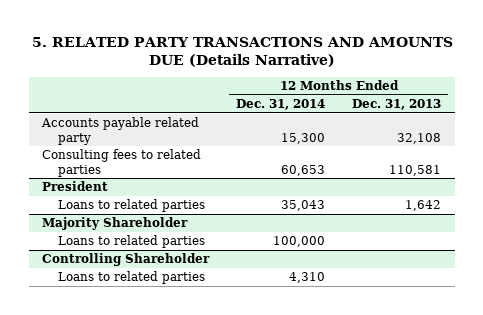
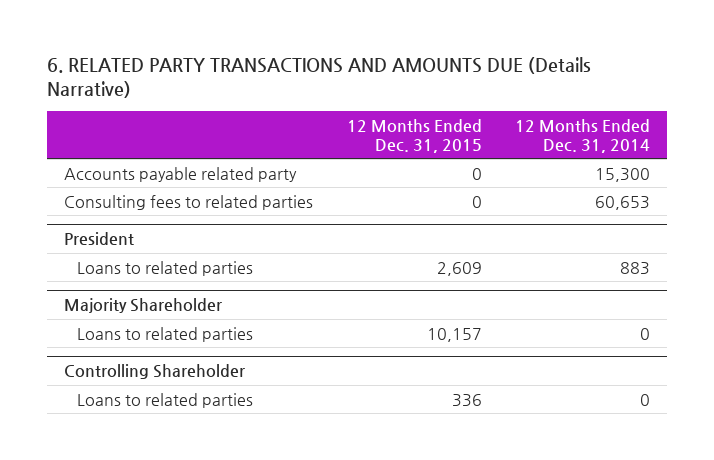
[31,36,453,68] 5. RELATED PARTY TRANSACTIONS AND AMOUNTS DUE (Details Narrative) -> [47,57,592,99] 6. RELATED PARTY TRANSACTIONS AND AMOUNTS DUE (Details Narrative)
[352,99,442,111] Dec. 31, 2013 -> none
none -> [346,118,482,153] 12 Months Ended Dec. 31, 2015
[281,200,326,212] 35,043 -> [620,261,651,275] 883
[273,236,326,248] 100,000 -> [640,327,651,340] 0
[289,272,326,284] 4,310 -> [640,393,651,406] 0

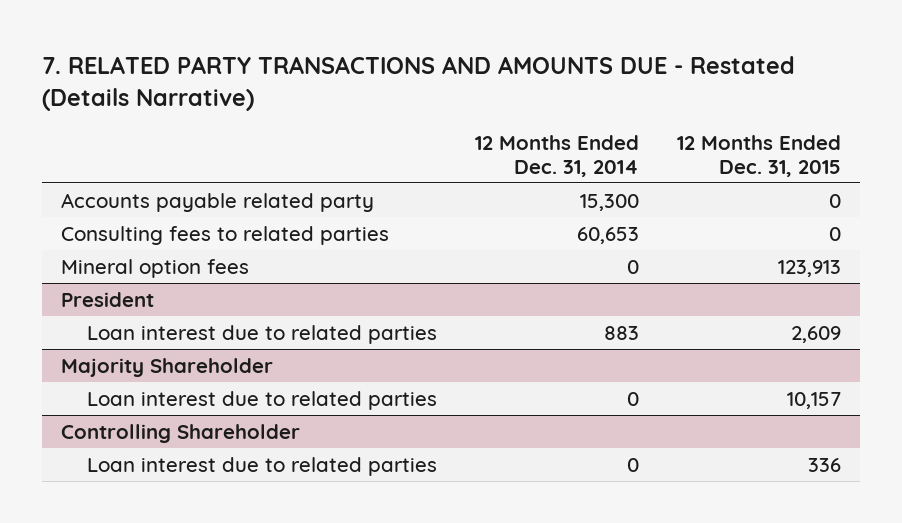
[47,57,592,99] 6. RELATED PARTY TRANSACTIONS AND AMOUNTS DUE (Details Narrative) -> [41,55,795,111] 7. RELATED PARTY TRANSACTIONS AND AMOUNTS DUE - Restated (Details Narrative)
none -> [60,258,249,278] Mineral option fees
[77,260,254,276] Loans to related parties -> [86,324,437,344] Loan interest due to related parties
[77,326,254,342] Loans to related parties -> [86,390,437,410] Loan interest due to related parties
[77,392,254,408] Loans to related parties -> [86,456,437,476] Loan interest due to related parties

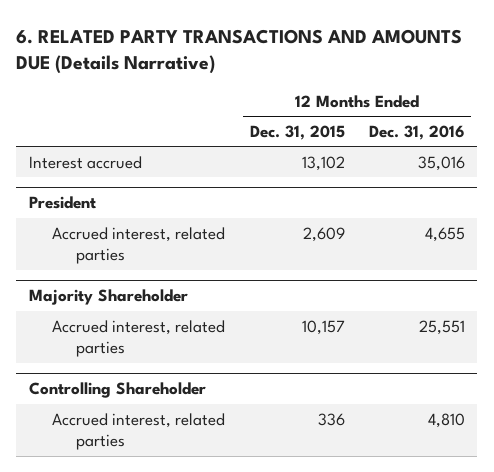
[41,55,795,111] 7. RELATED PARTY TRANSACTIONS AND AMOUNTS DUE - Restated (Details Narrative) -> [16,28,463,75] 6. RELATED PARTY TRANSACTIONS AND AMOUNTS DUE (Details Narrative)
[474,134,639,177] 12 Months Ended Dec. 31, 2014 -> none
none -> [368,124,465,140] Dec. 31, 2016
[60,192,374,212] Accounts payable related party -> none
[60,225,389,245] Consulting fees to related parties -> none
[60,258,249,278] Mineral option fees -> none
none -> [28,155,142,169] Interest accrued
[86,324,437,344] Loan interest due to related parties -> [52,226,226,265] Accrued interest, related parties
[86,390,437,410] Loan interest due to related parties -> [52,319,226,358] Accrued interest, related parties
[86,456,437,476] Loan interest due to related parties -> [52,412,226,451] Accrued interest, related parties

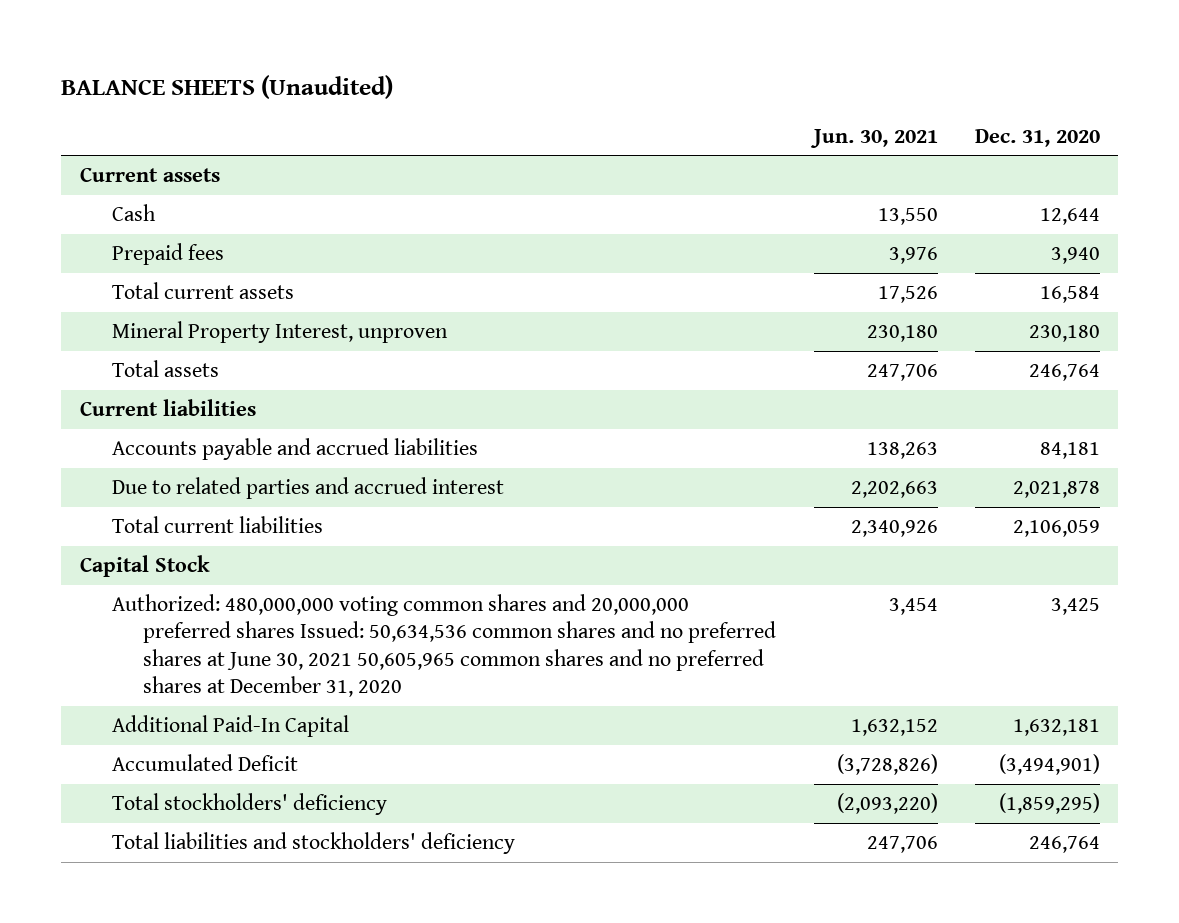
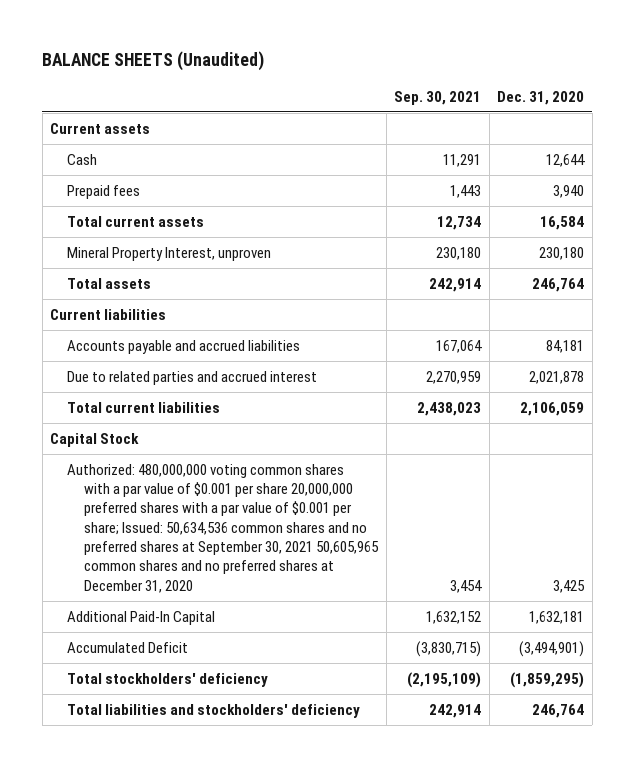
[809,128,938,148] Jun. 30, 2021 -> none
none -> [394,90,482,105] Sep. 30, 2021
[111,594,777,697] Authorized: 480,000,000 voting common shares and 20,000,000 preferred shares Issued: 50,634,536 common shares and no preferred shares at June 30, 2021 50,605,965 common shares and no preferred shares at December 31, 2020 -> [67,463,380,593] Authorized: 480,000,000 voting common shares with a par value of $0.001 per share 20,000,000 preferred shares with a par value of $0.001 per share; Issued: 50,634,536 common shares and no preferred shares at September 30, 2021 50,605,965 common shares and no preferred shares at December 31, 2020

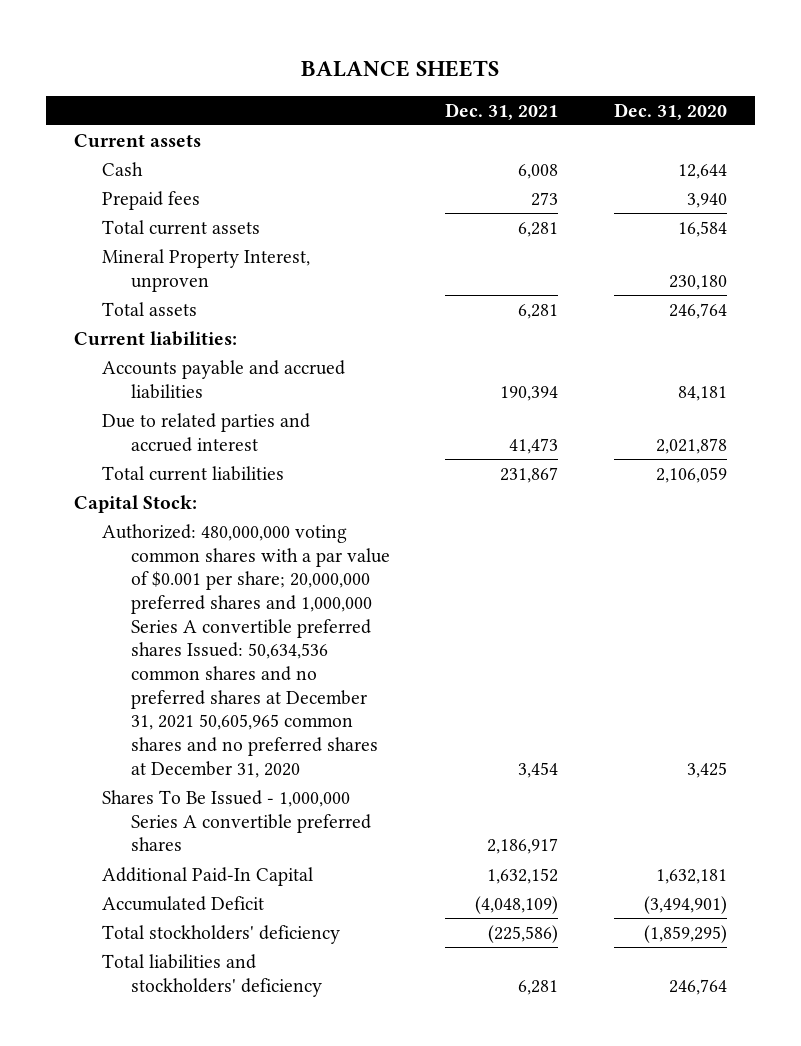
[42,50,265,71] BALANCE SHEETS (Unaudited) -> [301,59,500,77] BALANCE SHEETS
[394,90,482,105] Sep. 30, 2021 -> none
none -> [445,102,559,120] Dec. 31, 2021
[50,308,167,320] Current liabilities -> [73,330,237,346] Current liabilities:
[50,432,140,447] Capital Stock -> [73,494,197,513] Capital Stock:
[67,463,380,593] Authorized: 480,000,000 voting common shares with a par value of $0.001 per share 20,000,000 preferred shares with a par value of $0.001 per share; Issued: 50,634,536 common shares and no preferred shares at September 30, 2021 50,605,965 common shares and no preferred shares at December 31, 2020 -> [102,523,390,778] Authorized: 480,000,000 voting common shares with a par value of $0.001 per share; 20,000,000 preferred shares and 1,000,000 Series A convertible preferred shares Issued: 50,634,536 common shares and no preferred shares at December 31, 2021 50,605,965 common shares and no preferred shares at December 31, 2020
none -> [102,789,371,852] Shares To Be Issued - 1,000,000 Series A convertible preferred shares

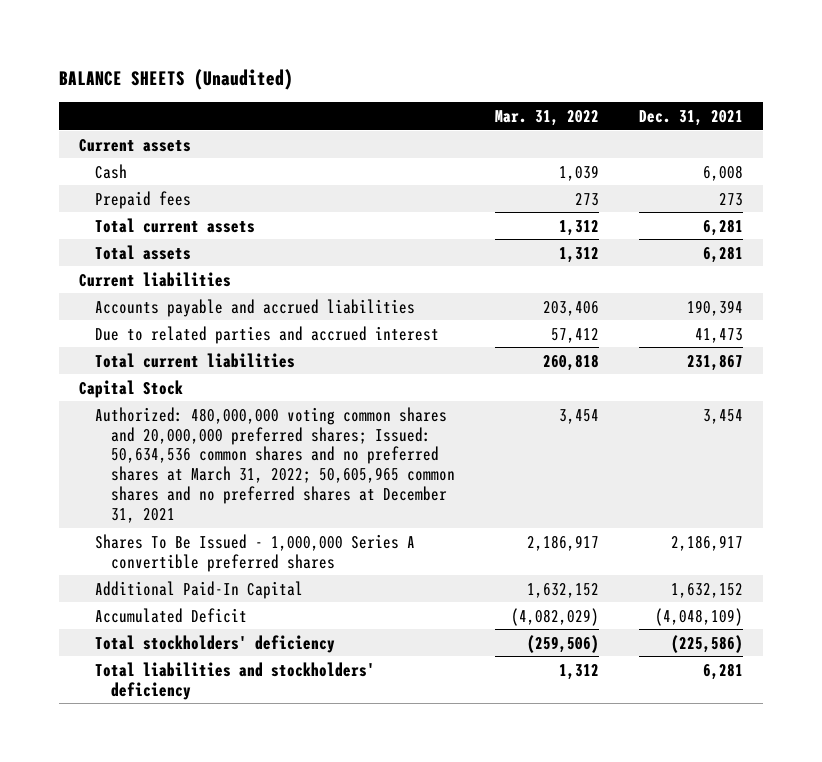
[301,59,500,77] BALANCE SHEETS -> [58,69,293,91] BALANCE SHEETS (Unaudited)
[614,102,728,120] Dec. 31, 2020 -> none
none -> [495,110,600,127] Mar. 31, 2022
[102,248,311,292] Mineral Property Interest, unproven -> none
[73,330,237,346] Current liabilities: -> [78,271,231,287] Current liabilities
[73,494,197,513] Capital Stock: -> [78,379,183,398] Capital Stock
[102,523,390,778] Authorized: 480,000,000 voting common shares with a par value of $0.001 per share; 20,000,000 preferred shares and 1,000,000 Series A convertible preferred shares Issued: 50,634,536 common shares and no preferred shares at December 31, 2021 50,605,965 common shares and no preferred shares at December 31, 2020 -> [95,406,456,523] Authorized: 480,000,000 voting common shares and 20,000,000 preferred shares; Issued: 50,634,536 common shares and no preferred shares at March 31, 2022; 50,605,965 common shares and no preferred shares at December 31, 2021

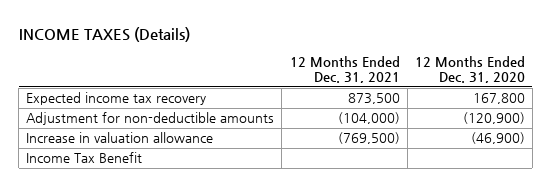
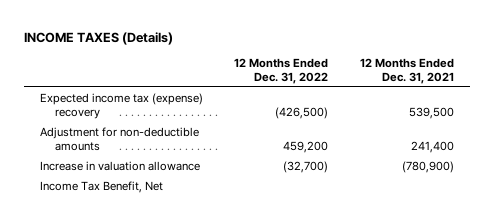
[414,56,525,84] 12 Months Ended Dec. 31, 2020 -> none
none -> [234,58,329,84] 12 Months Ended Dec. 31, 2022
[26,92,207,106] Expected income tax recovery -> [39,93,203,119] Expected income tax (expense) recovery
[347,93,400,105] 873,500 -> [409,106,455,119] 539,500
[337,112,400,125] (104,000) -> [411,140,455,153] 241,400
[337,132,400,145] (769,500) -> [402,161,455,174] (780,900)
[26,152,143,164] Income Tax Benefit -> [39,181,163,194] Income Tax Benefit, Net

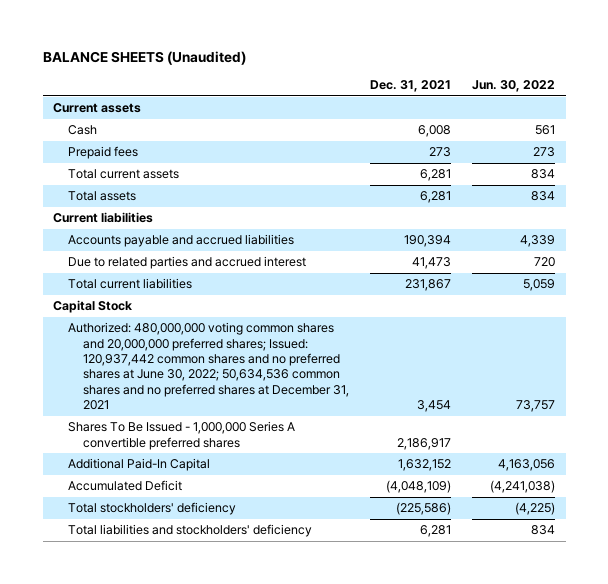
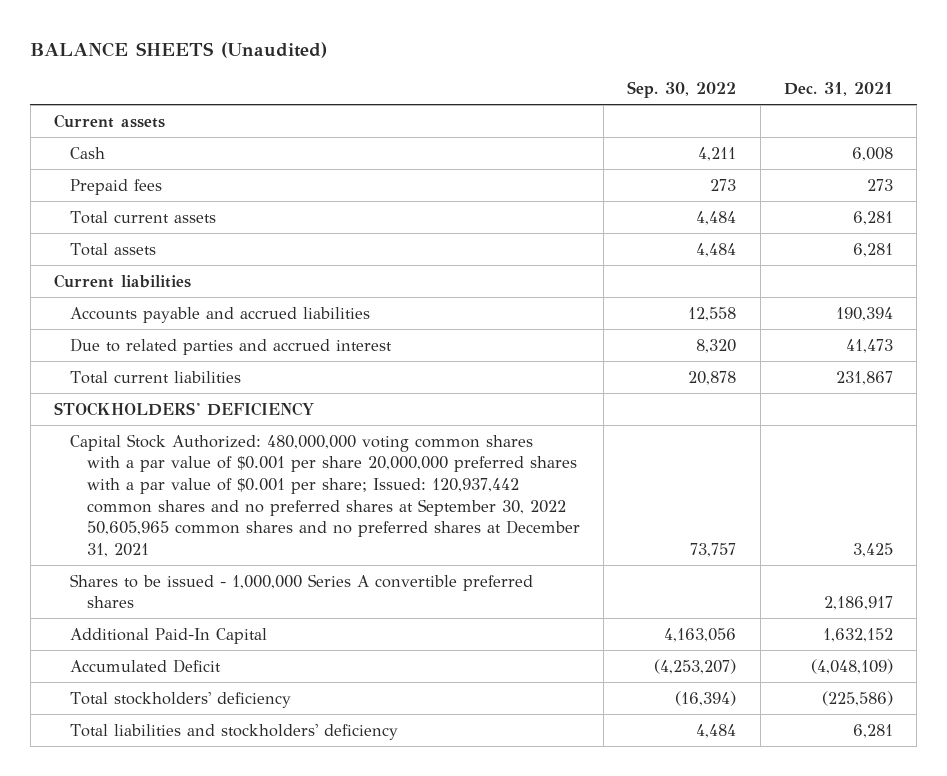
[472,80,556,93] Jun. 30, 2022 -> none
none -> [627,81,737,99] Sep. 30, 2022
[53,300,133,314] Capital Stock -> none
none -> [53,401,314,416] STOCKHOLDERS' DEFICIENCY
[68,322,350,411] Authorized: 480,000,000 voting common shares and 20,000,000 preferred shares; Issued: 120,937,442 common shares and no preferred shares at June 30, 2022; 50,634,536 common shares and no preferred shares at December 31, 2021 -> [70,433,580,557] Capital Stock Authorized: 480,000,000 voting common shares with a par value of $0.001 per share 20,000,000 preferred shares with a par value of $0.001 per share; Issued: 120,937,442 common shares and no preferred shares at September 30, 2022 50,605,965 common shares and no preferred shares at December 31, 2021
[417,400,452,413] 3,454 -> [852,542,893,557] 3,425
[68,421,296,450] Shares To Be Issued - 1,000,000 Series A convertible preferred shares -> [70,573,534,609] Shares to be issued - 1,000,000 Series A convertible preferred shares

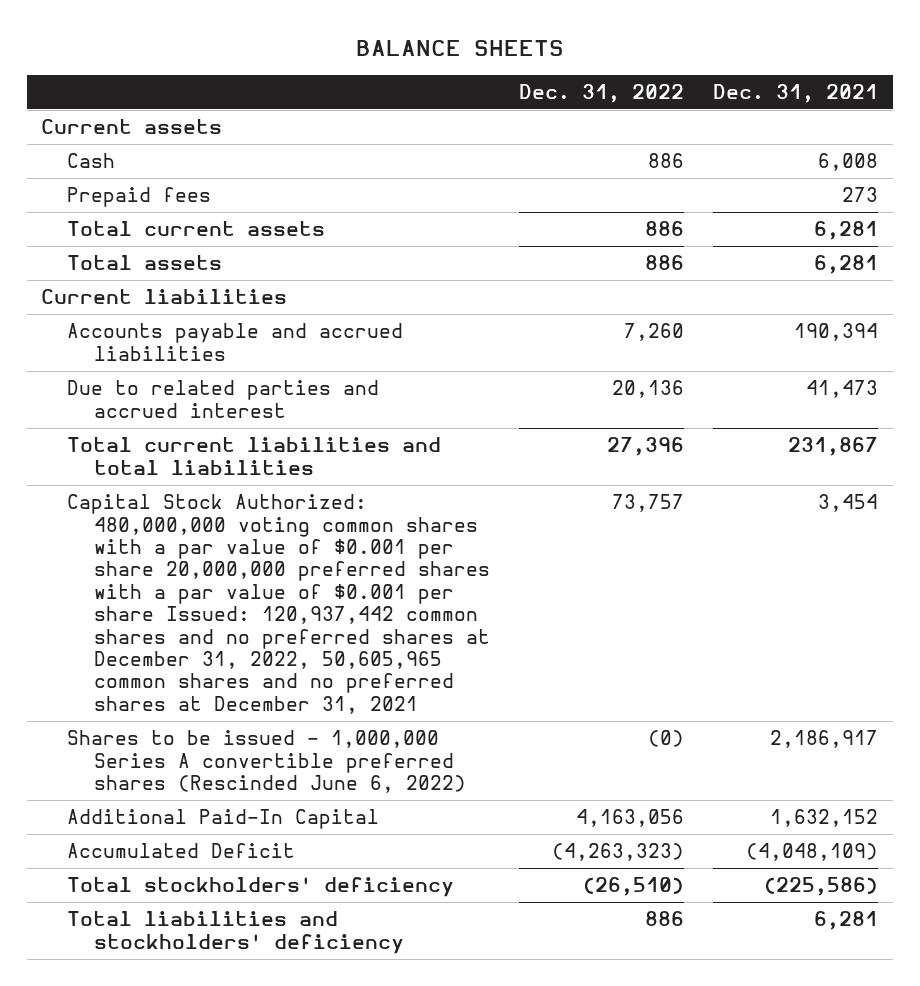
[30,42,328,59] BALANCE SHEETS (Unaudited) -> [355,39,564,56] BALANCE SHEETS
[627,81,737,99] Sep. 30, 2022 -> none
none -> [519,83,685,103] Dec. 31, 2022
[53,401,314,416] STOCKHOLDERS' DEFICIENCY -> none
[70,370,242,384] Total current liabilities -> [67,437,442,475] Total current liabilities and total liabilities
[70,433,580,557] Capital Stock Authorized: 480,000,000 voting common shares with a par value of $0.001 per share 20,000,000 preferred shares with a par value of $0.001 per share; Issued: 120,937,442 common shares and no preferred shares at September 30, 2022 50,605,965 common shares and no preferred shares at December 31, 2021 -> [67,494,490,714] Capital Stock Authorized: 480,000,000 voting common shares with a par value of $0.001 per share 20,000,000 preferred shares with a par value of $0.001 per share Issued: 120,937,442 common shares and no preferred shares at December 31, 2022, 50,605,965 common shares and no preferred shares at December 31, 2021
[852,542,893,557] 3,425 -> [818,494,879,513] 3,454
[70,573,534,609] Shares to be issued - 1,000,000 Series A convertible preferred shares -> [67,730,466,794] Shares to be issued - 1,000,000 Series A convertible preferred shares (Rescinded June 6, 2022)

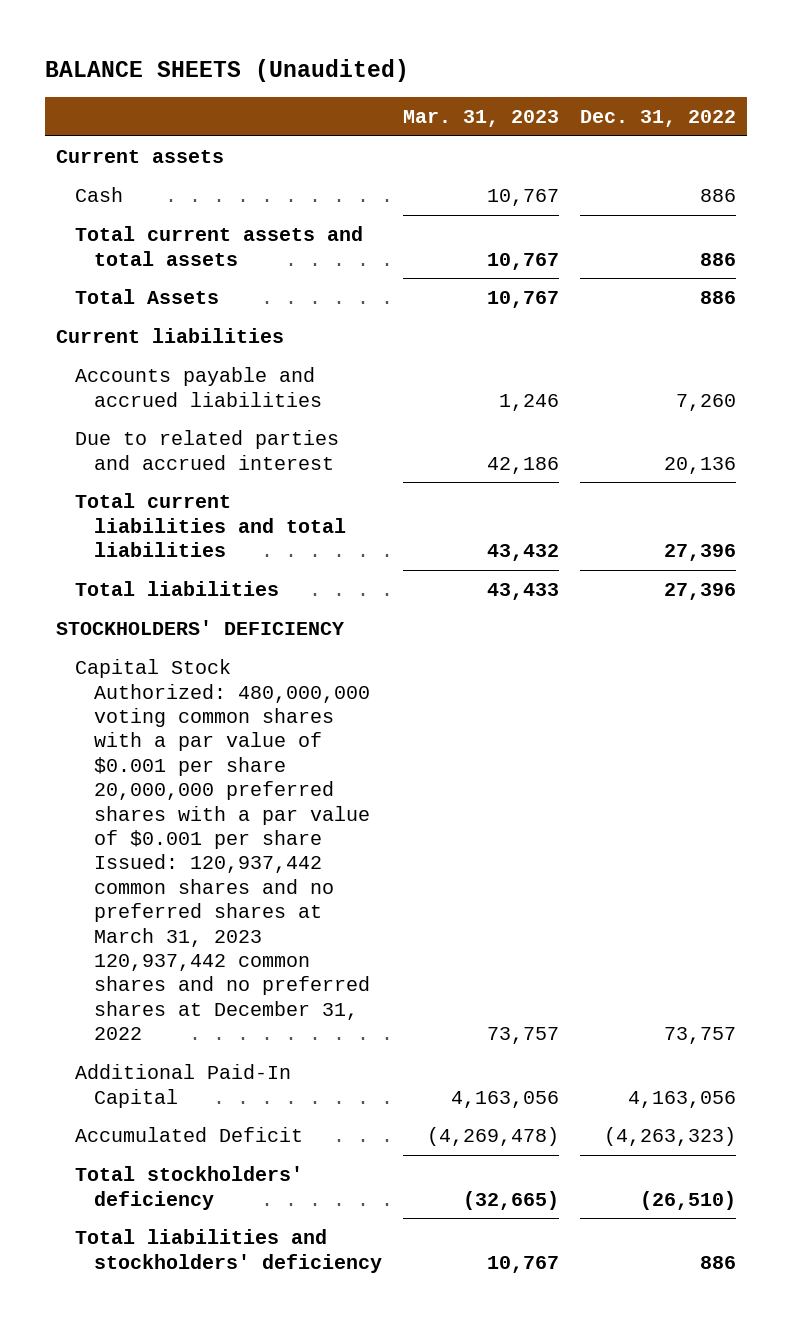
[355,39,564,56] BALANCE SHEETS -> [45,58,410,82] BALANCE SHEETS (Unaudited)
[713,83,879,103] Dec. 31, 2021 -> none
none -> [403,109,560,127] Mar. 31, 2023
[67,187,212,208] Prepaid fees -> none
[67,221,326,237] Total current assets -> [75,226,364,266] Total current assets and total assets
[67,255,223,271] Total assets -> [75,289,220,305] Total Assets
[67,730,466,794] Shares to be issued - 1,000,000 Series A convertible preferred shares (Rescinded June 6, 2022) -> none
none -> [75,581,280,597] Total liabilities
none -> [55,620,344,636] STOCKHOLDERS' DEFICIENCY
[67,494,490,714] Capital Stock Authorized: 480,000,000 voting common shares with a par value of $0.001 per share 20,000,000 preferred shares with a par value of $0.001 per share Issued: 120,937,442 common shares and no preferred shares at December 31, 2022, 50,605,965 common shares and no preferred shares at December 31, 2021 -> [75,659,371,1041] Capital Stock Authorized: 480,000,000 voting common shares with a par value of $0.001 per share 20,000,000 preferred shares with a par value of $0.001 per share Issued: 120,937,442 common shares and no preferred shares at March 31, 2023 120,937,442 common shares and no preferred shares at December 31, 2022

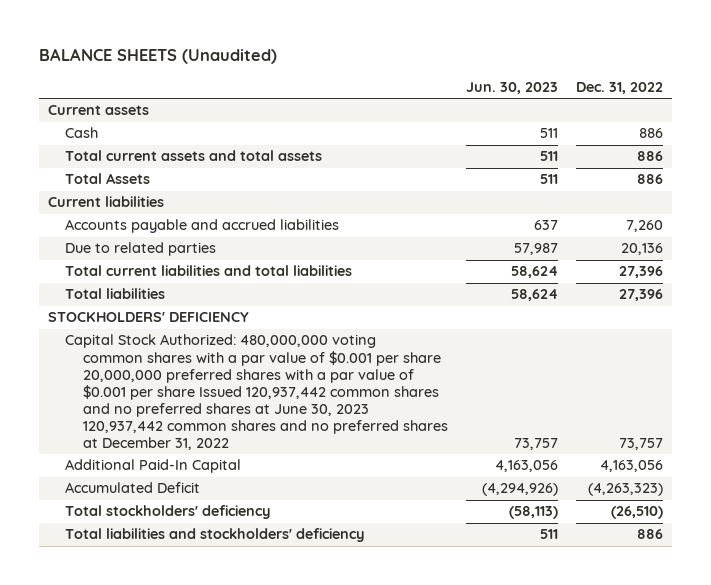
[403,109,560,127] Mar. 31, 2023 -> none
none -> [466,81,559,94] Jun. 30, 2023
[75,430,340,470] Due to related parties and accrued interest -> [65,242,217,257] Due to related parties
[75,659,371,1041] Capital Stock Authorized: 480,000,000 voting common shares with a par value of $0.001 per share 20,000,000 preferred shares with a par value of $0.001 per share Issued: 120,937,442 common shares and no preferred shares at March 31, 2023 120,937,442 common shares and no preferred shares at December 31, 2022 -> [65,334,449,450] Capital Stock Authorized: 480,000,000 voting common shares with a par value of $0.001 per share 20,000,000 preferred shares with a par value of $0.001 per share Issued 120,937,442 common shares and no preferred shares at June 30, 2023 120,937,442 common shares and no preferred shares at December 31, 2022

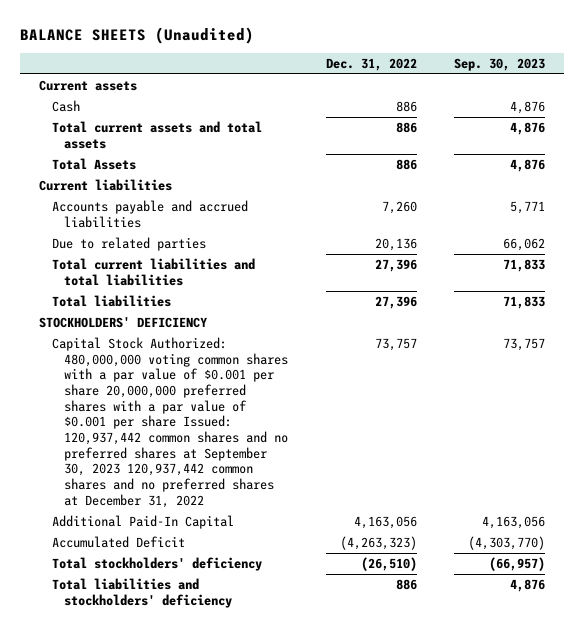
[466,81,559,94] Jun. 30, 2023 -> none
none -> [454,58,546,72] Sep. 30, 2023
[65,334,449,450] Capital Stock Authorized: 480,000,000 voting common shares with a par value of $0.001 per share 20,000,000 preferred shares with a par value of $0.001 per share Issued 120,937,442 common shares and no preferred shares at June 30, 2023 120,937,442 common shares and no preferred shares at December 31, 2022 -> [51,336,289,508] Capital Stock Authorized: 480,000,000 voting common shares with a par value of $0.001 per share 20,000,000 preferred shares with a par value of $0.001 per share Issued: 120,937,442 common shares and no preferred shares at September 30, 2023 120,937,442 common shares and no preferred shares at December 31, 2022

